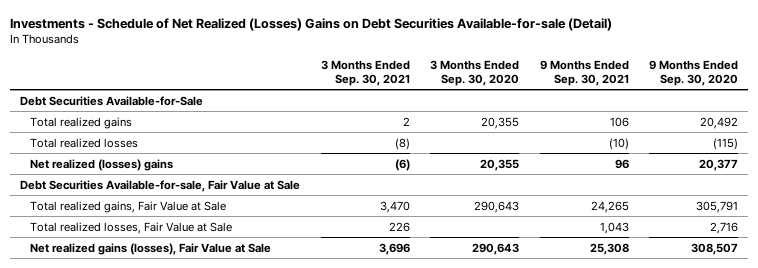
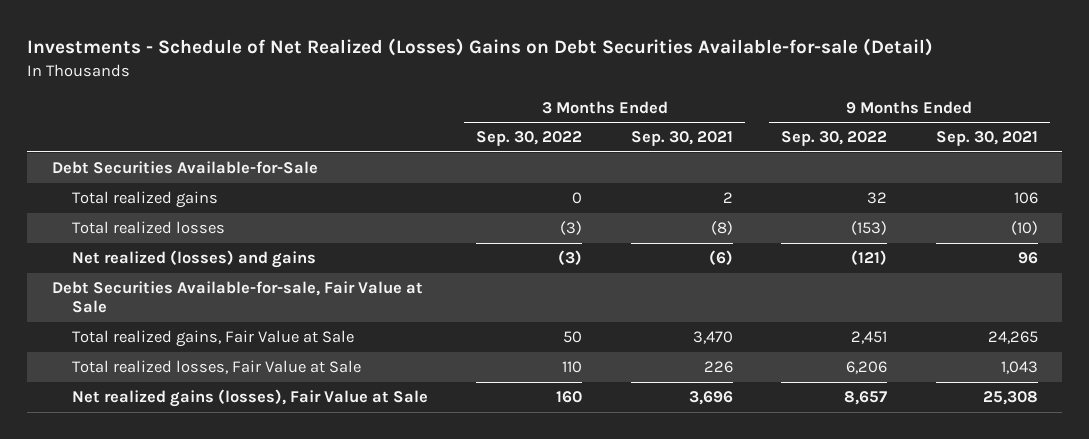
[430,60,520,86] 3 Months Ended Sep. 30, 2020 -> none
[649,60,739,86] 9 Months Ended Sep. 30, 2020 -> none
none -> [476,131,583,147] Sep. 30, 2022
none -> [781,131,888,147] Sep. 30, 2022
[30,158,174,171] Net realized (losses) gains -> [72,250,317,269] Net realized (losses) and gains

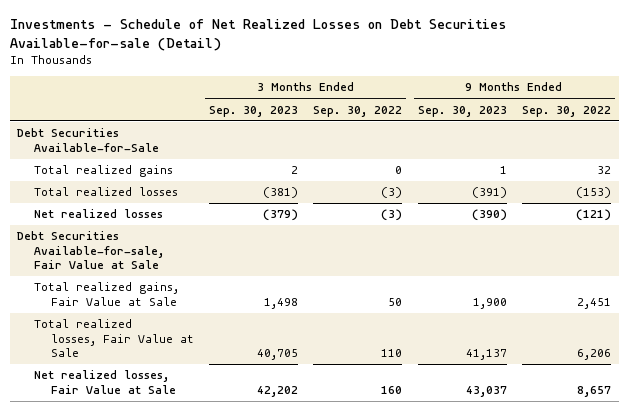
[27,38,934,57] Investments - Schedule of Net Realized (Losses) Gains on Debt Securities Available-for-sale (Detail) -> [9,18,506,51] Investments - Schedule of Net Realized Losses on Debt Securities Available-for-sale (Detail)
[630,131,733,147] Sep. 30, 2021 -> none
[935,131,1038,147] Sep. 30, 2021 -> none
none -> [209,105,299,117] Sep. 30, 2023
none -> [417,105,507,117] Sep. 30, 2023
[72,250,317,269] Net realized (losses) and gains -> [34,209,164,219] Net realized losses
[72,389,429,408] Net realized gains (losses), Fair Value at Sale -> [34,370,176,394] Net realized losses, Fair Value at Sale

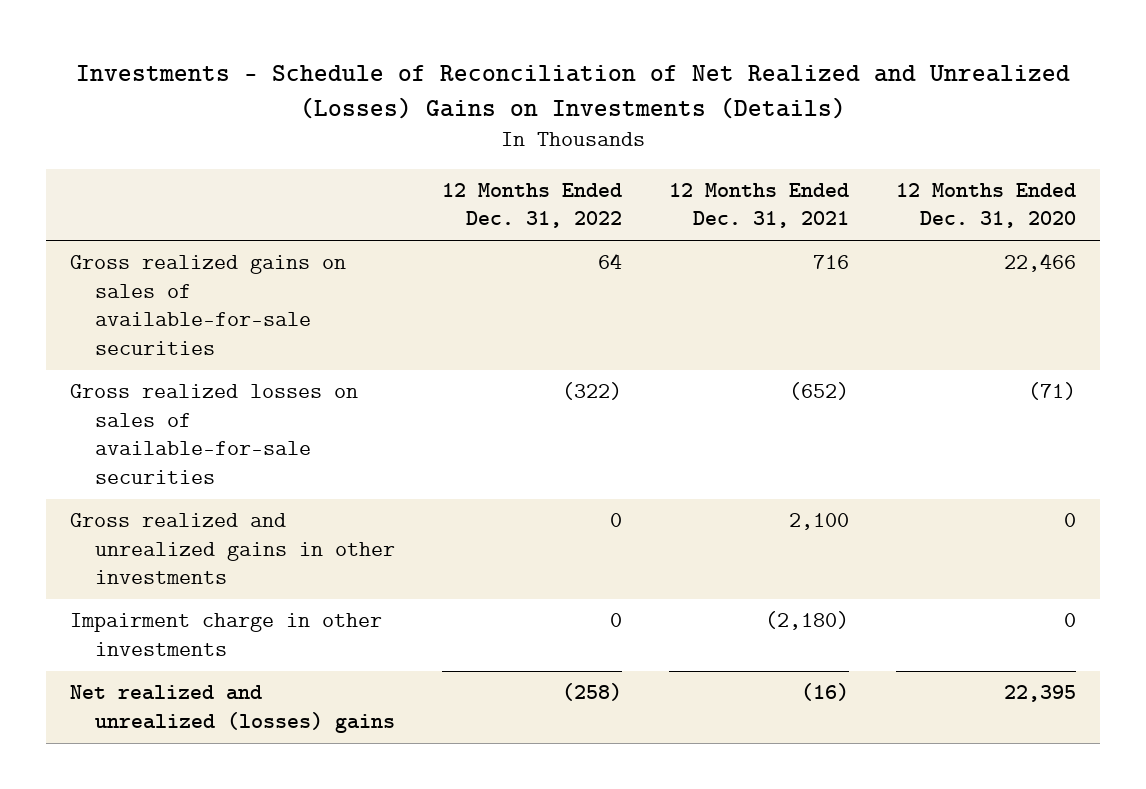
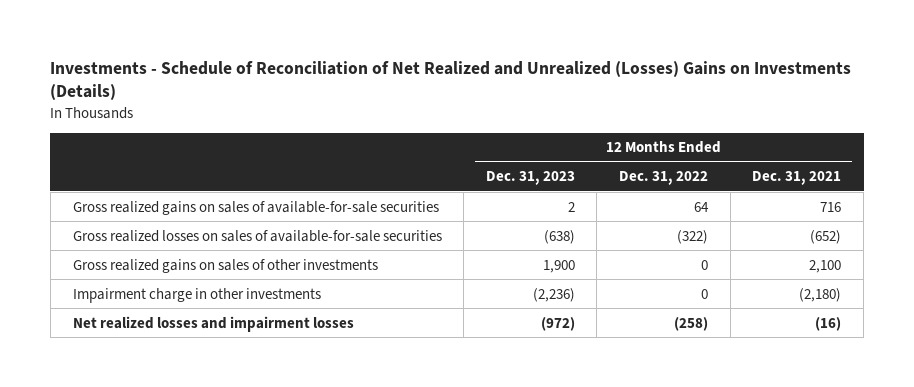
[896,182,1077,229] 12 Months Ended Dec. 31, 2020 -> none
none -> [485,171,575,186] Dec. 31, 2023
[69,513,395,585] Gross realized and unrealized gains in other investments -> none
none -> [72,258,378,273] Gross realized gains on sales of other investments
[69,685,395,733] Net realized and unrealized (losses) gains -> [72,315,354,332] Net realized losses and impairment losses

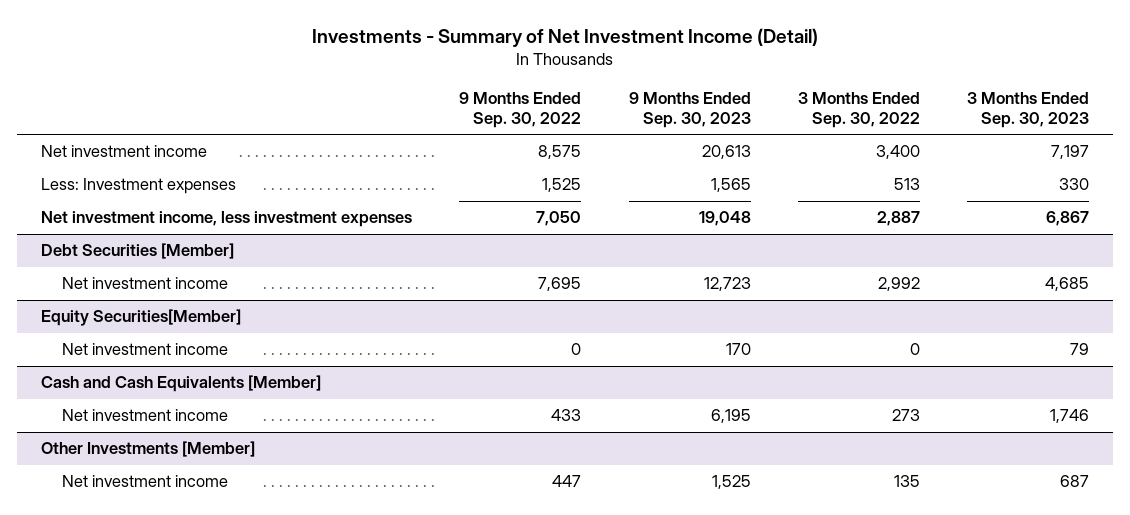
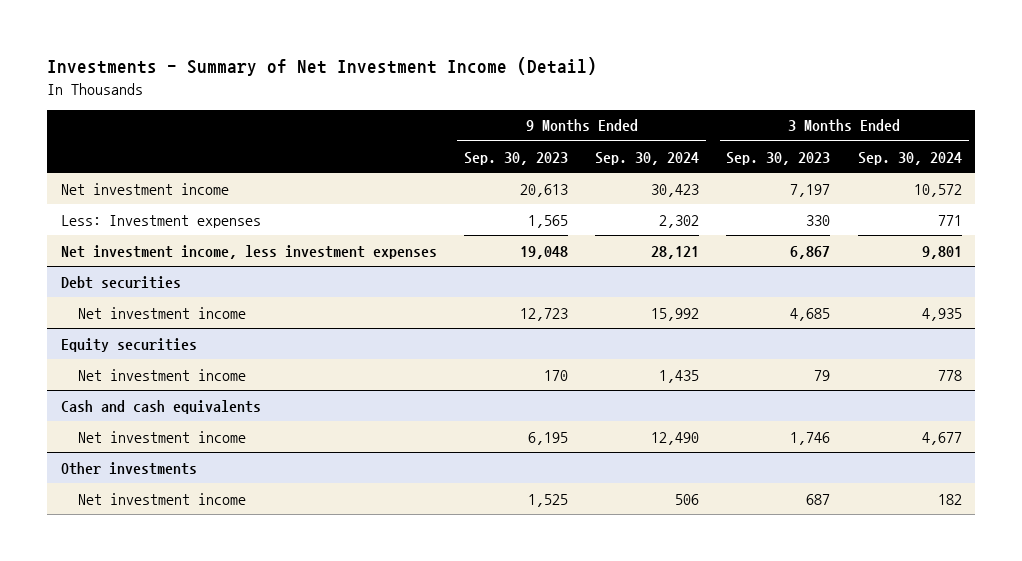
[459,91,582,129] 9 Months Ended Sep. 30, 2022 -> none
[797,91,920,129] 3 Months Ended Sep. 30, 2022 -> none
none -> [595,151,700,165] Sep. 30, 2024
none -> [857,151,962,165] Sep. 30, 2024
[40,243,234,260] Debt Securities [Member] -> [60,275,181,289] Debt securities
[40,309,241,327] Equity Securities[Member] -> [60,337,197,352] Equity securities
[40,375,321,393] Cash and Cash Equivalents [Member] -> [60,399,261,414] Cash and cash equivalents
[40,441,255,458] Other Investments [Member] -> [60,461,197,475] Other investments

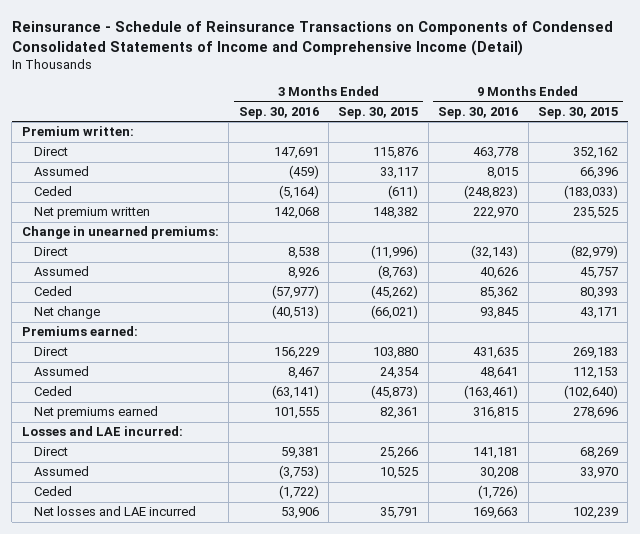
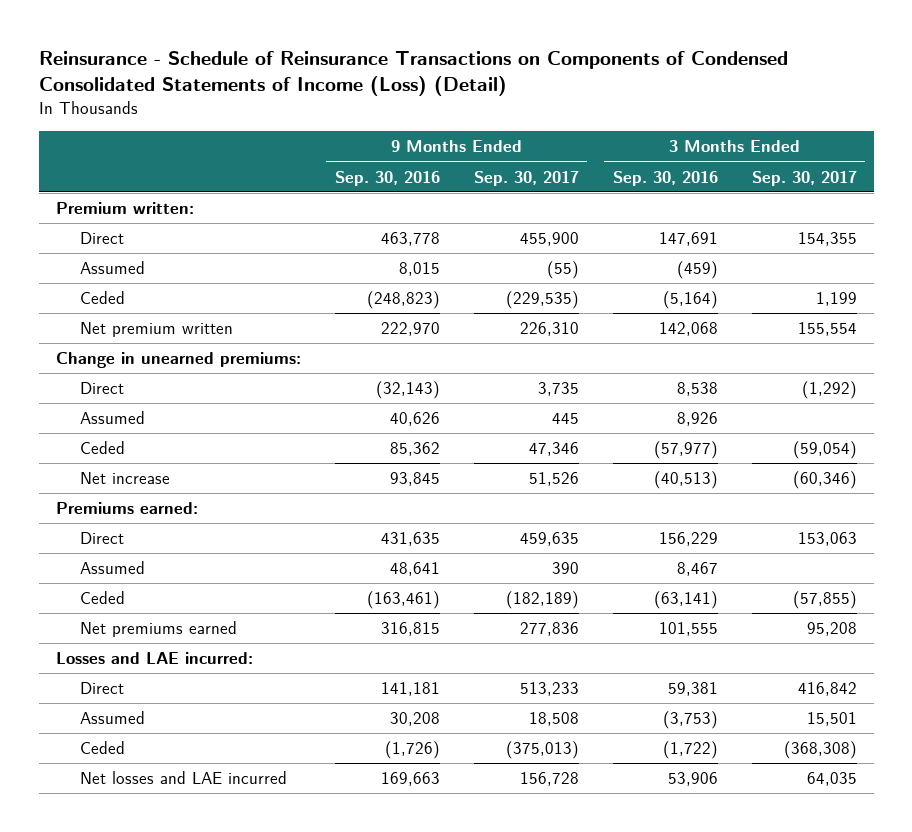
[11,20,613,56] Reinsurance - Schedule of Reinsurance Transactions on Components of Condensed Consolidated Statements of Income and Comprehensive Income (Detail) -> [38,51,788,97] Reinsurance - Schedule of Reinsurance Transactions on Components of Condensed Consolidated Statements of Income (Loss) (Detail)
[338,107,419,120] Sep. 30, 2015 -> none
[537,107,618,120] Sep. 30, 2015 -> none
none -> [473,170,579,186] Sep. 30, 2017
none -> [751,170,857,186] Sep. 30, 2017
[33,306,100,320] Net change -> [79,472,170,485] Net increase

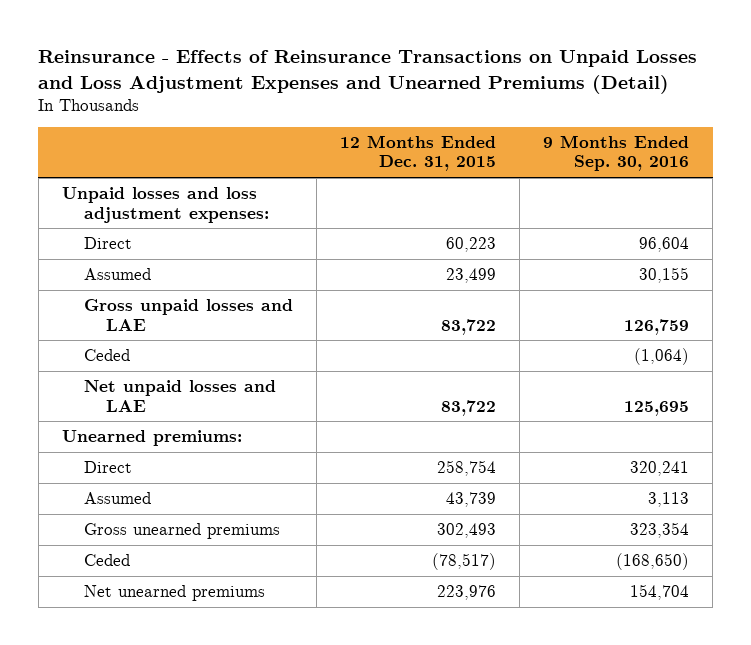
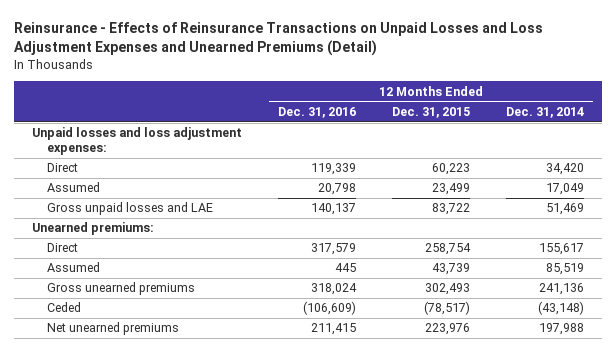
[543,134,690,172] 9 Months Ended Sep. 30, 2016 -> none
none -> [278,106,357,118] Dec. 31, 2016
none -> [505,106,584,118] Dec. 31, 2014
[83,349,130,362] Ceded -> none
[83,380,276,412] Net unpaid losses and LAE -> none

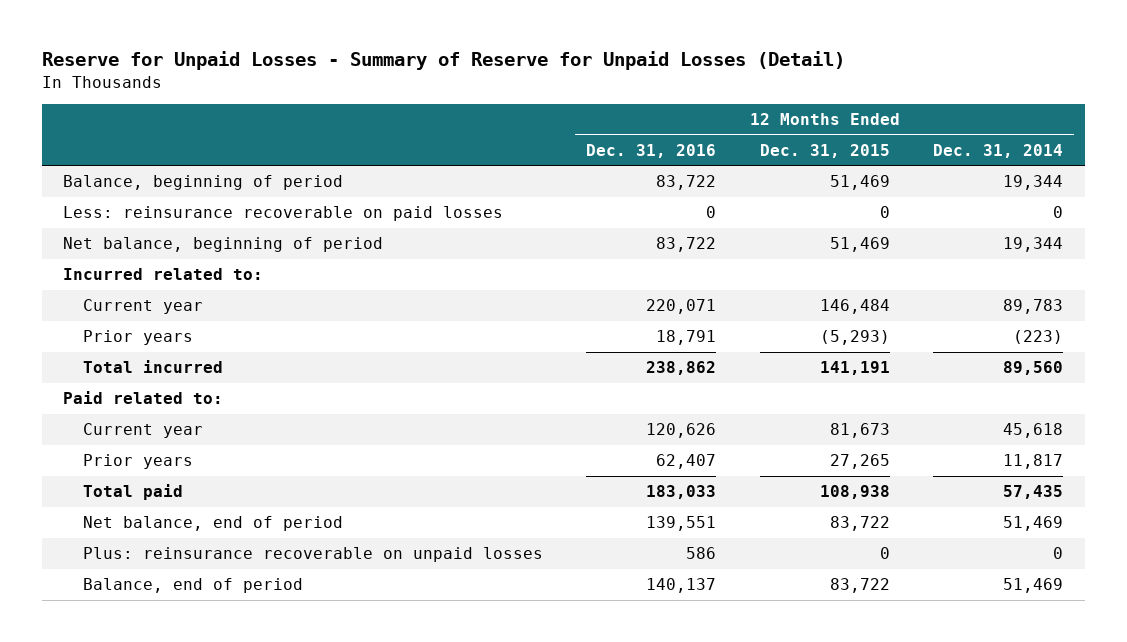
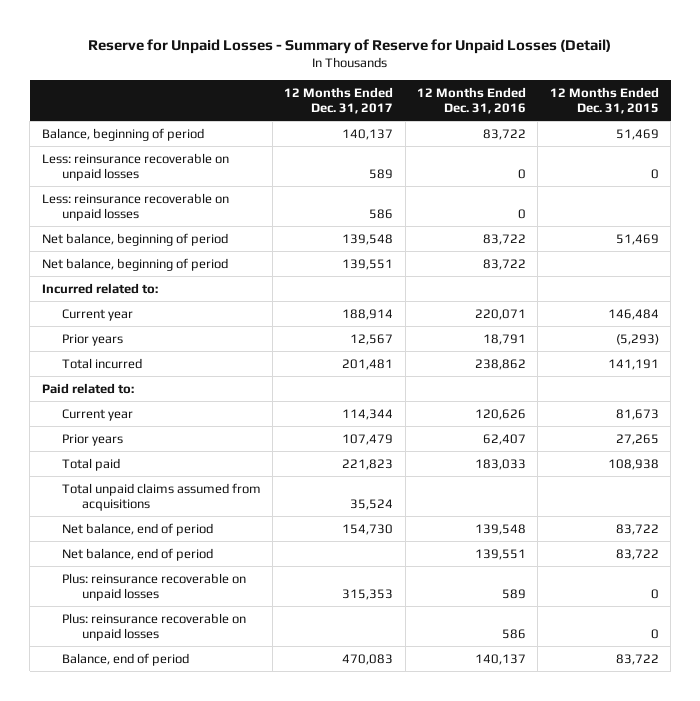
[933,143,1064,158] Dec. 31, 2014 -> none
none -> [284,87,394,115] 12 Months Ended Dec. 31, 2017
[63,206,504,222] Less: reinsurance recoverable on paid losses -> [41,152,229,181] Less: reinsurance recoverable on unpaid losses
none -> [41,192,229,221] Less: reinsurance recoverable on unpaid losses
none -> [41,257,228,271] Net balance, beginning of period
none -> [61,482,261,511] Total unpaid claims assumed from acquisitions
none -> [61,522,213,536] Net balance, end of period
none -> [61,572,246,601] Plus: reinsurance recoverable on unpaid losses

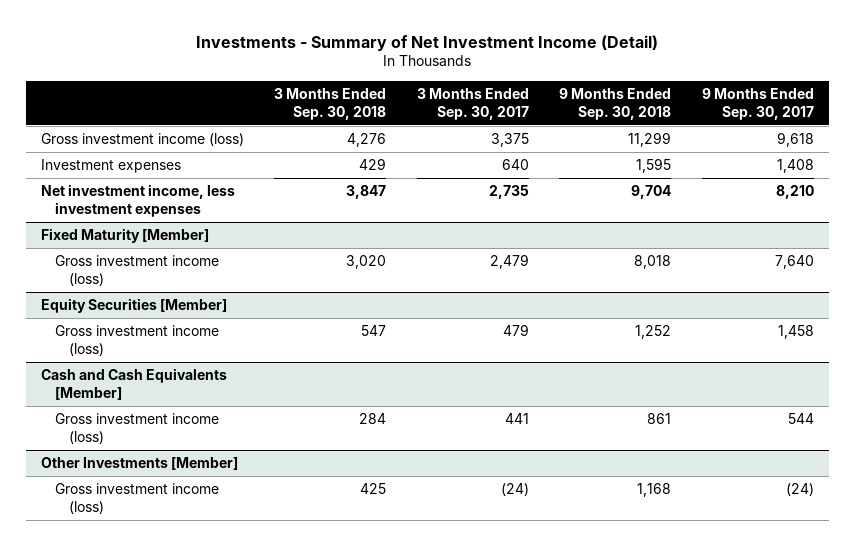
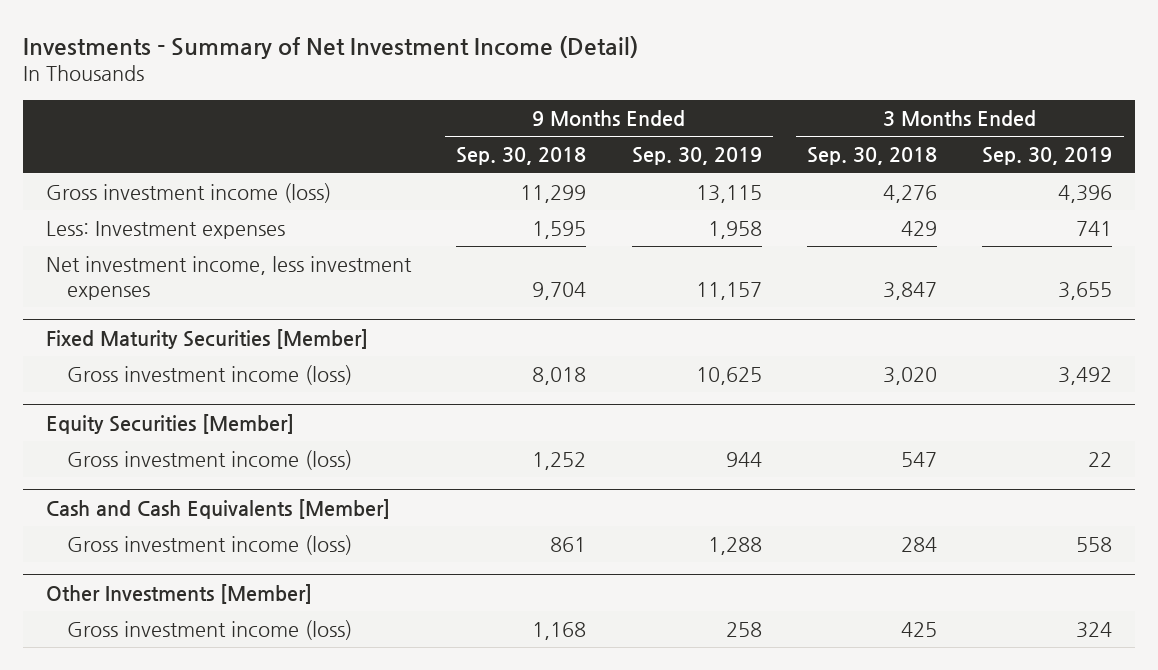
[416,87,529,120] 3 Months Ended Sep. 30, 2017 -> none
[701,87,814,120] 9 Months Ended Sep. 30, 2017 -> none
none -> [631,147,762,166] Sep. 30, 2019
none -> [982,147,1113,166] Sep. 30, 2019
[40,159,181,174] Investment expenses -> [45,221,285,240] Less: Investment expenses
[40,228,209,244] Fixed Maturity [Member] -> [45,328,368,349] Fixed Maturity Securities [Member]

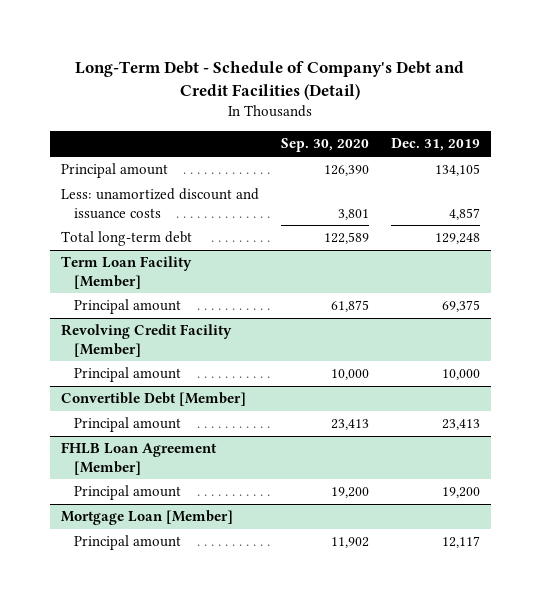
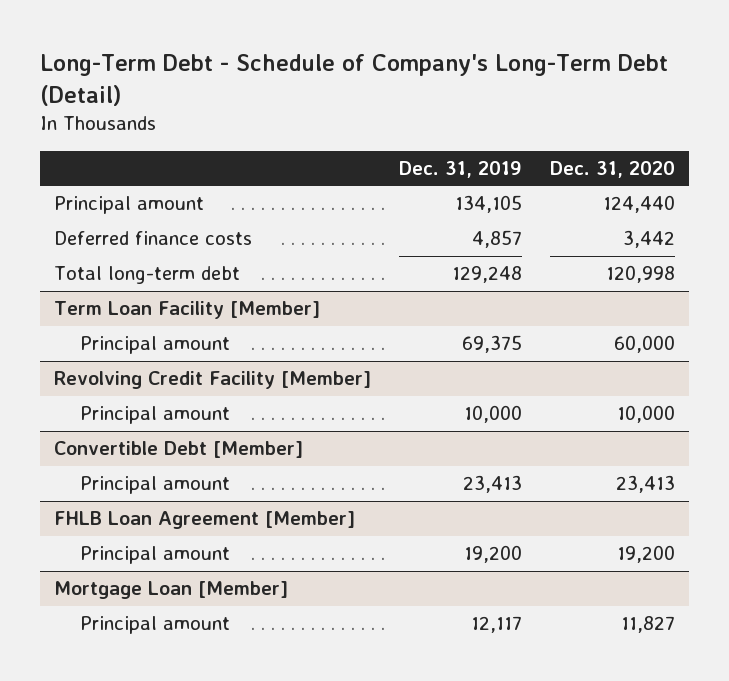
[75,60,465,101] Long-Term Debt - Schedule of Company's Debt and Credit Facilities (Detail) -> [39,54,668,106] Long-Term Debt - Schedule of Company's Long-Term Debt (Detail)
[280,138,369,153] Sep. 30, 2020 -> none
none -> [549,160,675,178] Dec. 31, 2020
[60,188,259,219] Less: unamortized discount and issuance costs -> [53,231,252,246] Deferred finance costs

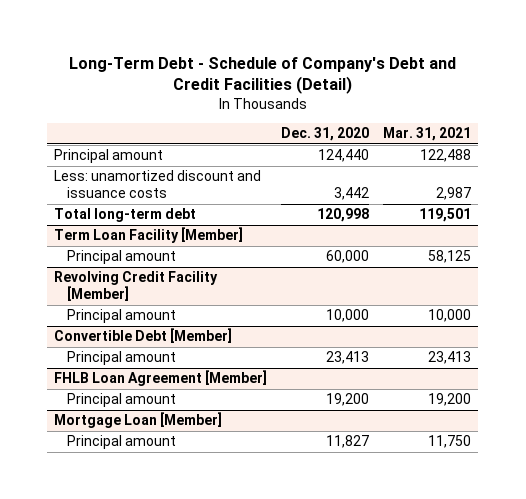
[39,54,668,106] Long-Term Debt - Schedule of Company's Long-Term Debt (Detail) -> [68,56,456,95] Long-Term Debt - Schedule of Company's Debt and Credit Facilities (Detail)
[398,160,522,178] Dec. 31, 2019 -> none
none -> [383,127,472,142] Mar. 31, 2021
[53,231,252,246] Deferred finance costs -> [54,170,262,198] Less: unamortized discount and issuance costs

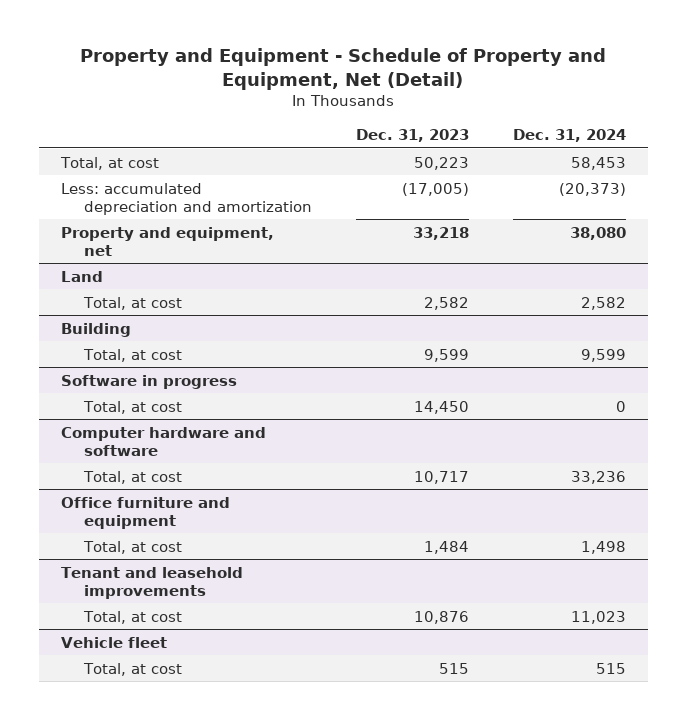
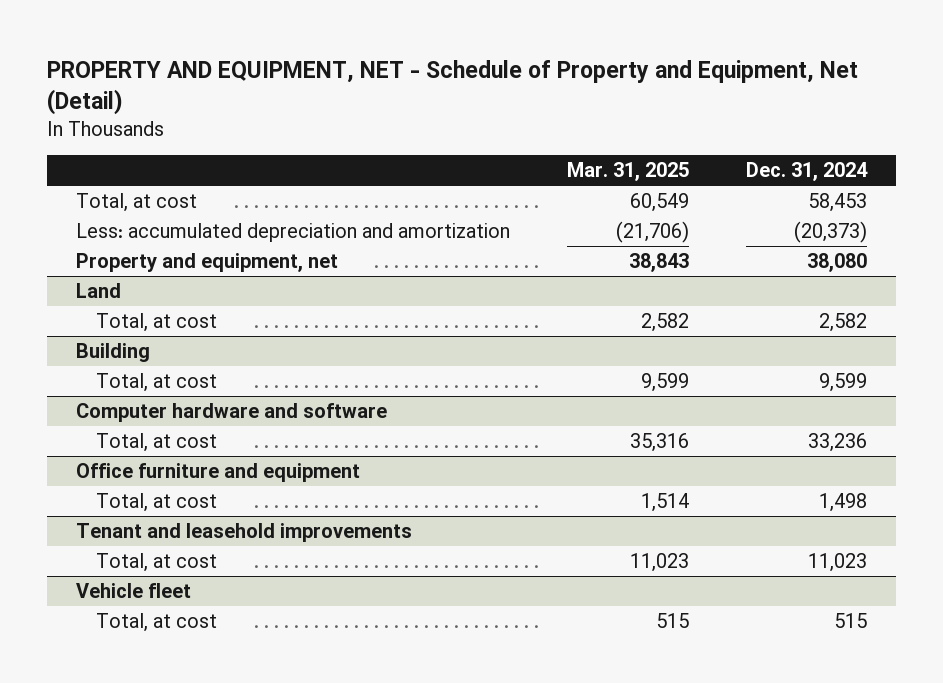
[80,48,607,90] Property and Equipment - Schedule of Property and Equipment, Net (Detail) -> [47,60,859,115] PROPERTY AND EQUIPMENT, NET - Schedule of Property and Equipment, Net (Detail)
[355,129,469,143] Dec. 31, 2023 -> none
none -> [567,162,690,182] Mar. 31, 2025
[60,374,237,389] Software in progress -> none
[82,400,182,414] Total, at cost -> none

